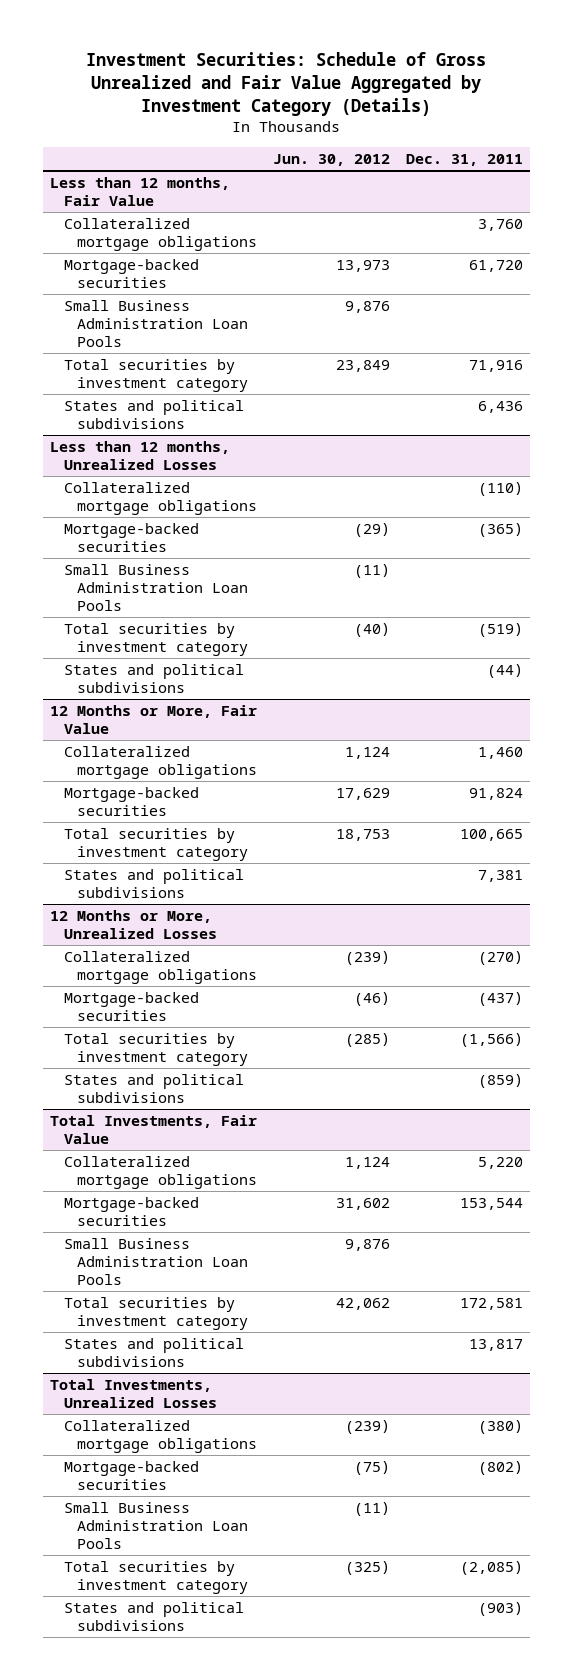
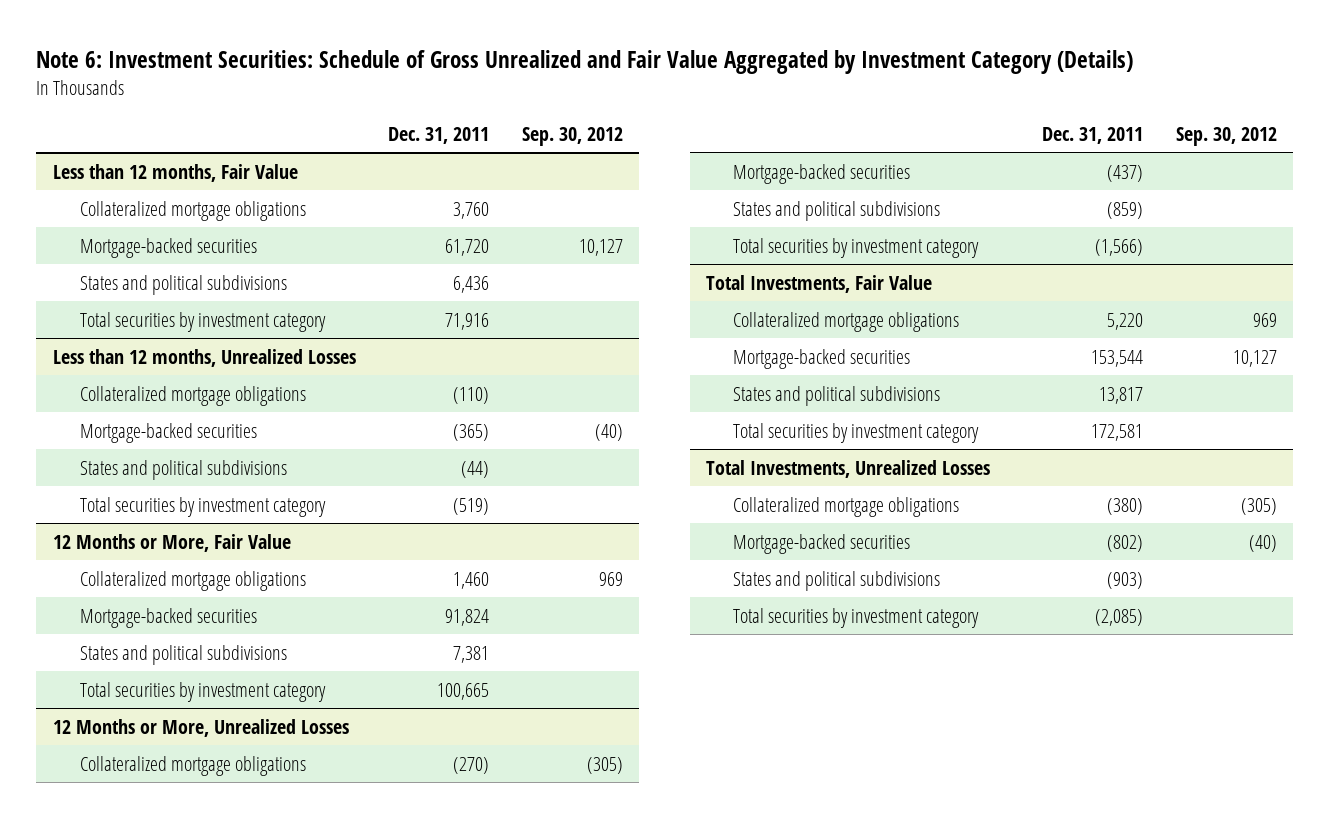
[86,51,487,116] Investment Securities: Schedule of Gross Unrealized and Fair Value Aggregated by Investment Category (Details) -> [36,49,1134,74] Note 6: Investment Securities: Schedule of Gross Unrealized and Fair Value Aggregated by Investment Category (Details)
[272,153,390,166] Jun. 30, 2012 -> none
none -> [522,126,624,146] Sep. 30, 2012
[63,300,249,347] Small Business Administration Loan Pools -> none
[63,359,249,392] Total securities by investment category -> [79,311,326,332] Total securities by investment category
[63,564,249,611] Small Business Administration Loan Pools -> none
[63,623,249,656] Total securities by investment category -> [79,496,326,517] Total securities by investment category
[63,828,249,861] Total securities by investment category -> [79,681,326,702] Total securities by investment category
[63,1033,249,1066] Total securities by investment category -> [733,237,980,258] Total securities by investment category
[63,1238,249,1285] Small Business Administration Loan Pools -> none
[63,1297,249,1330] Total securities by investment category -> [733,422,980,443] Total securities by investment category
[63,1502,249,1549] Small Business Administration Loan Pools -> none
[63,1561,249,1594] Total securities by investment category -> [733,607,980,628] Total securities by investment category

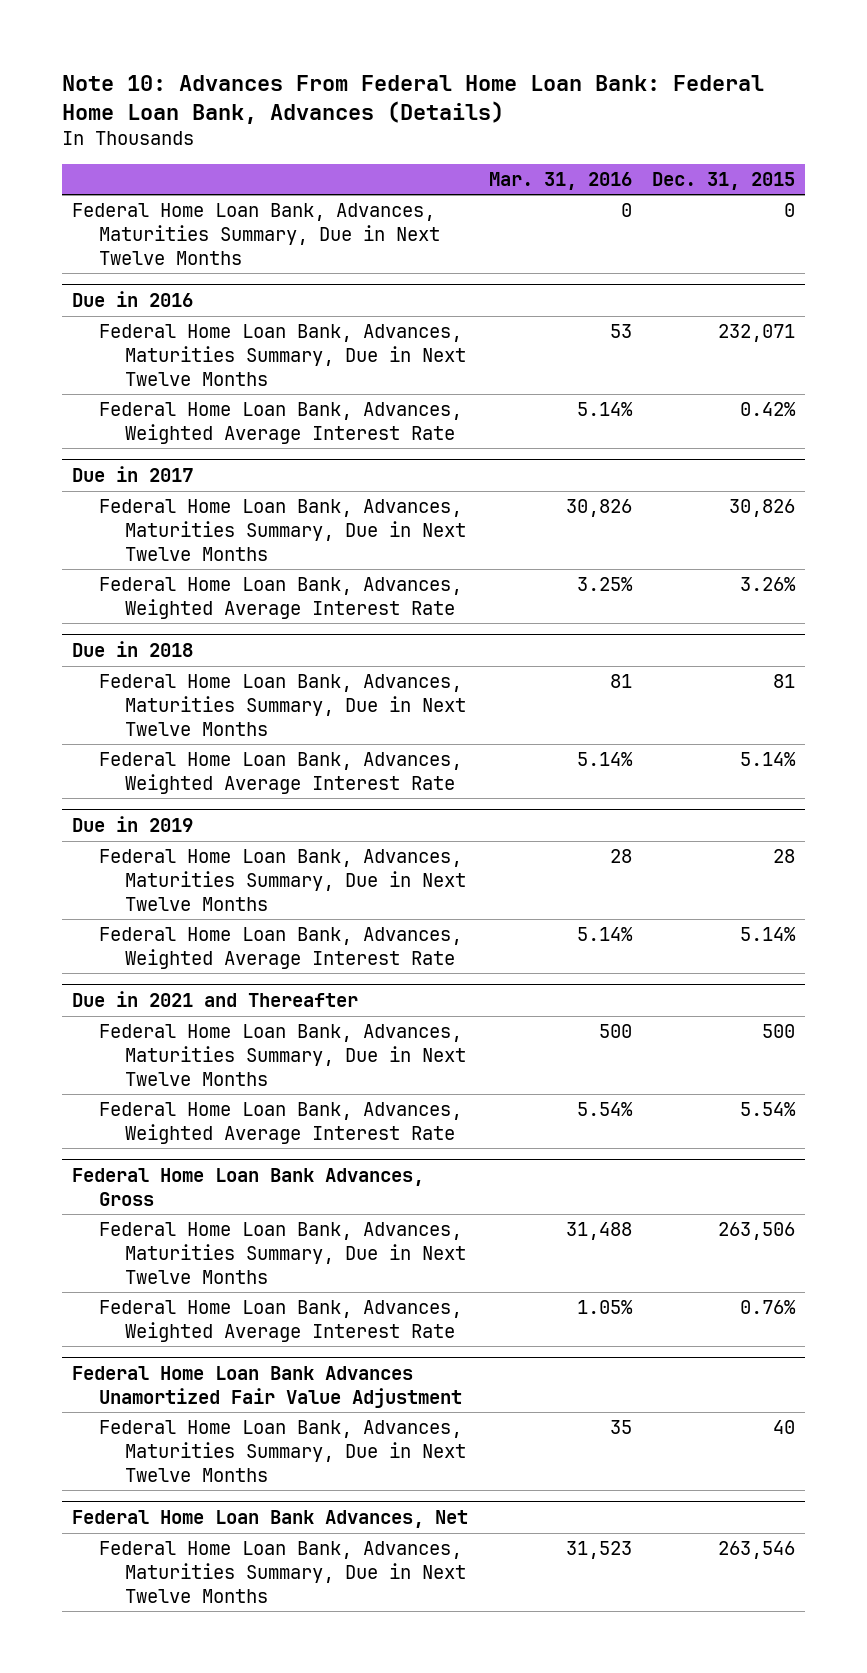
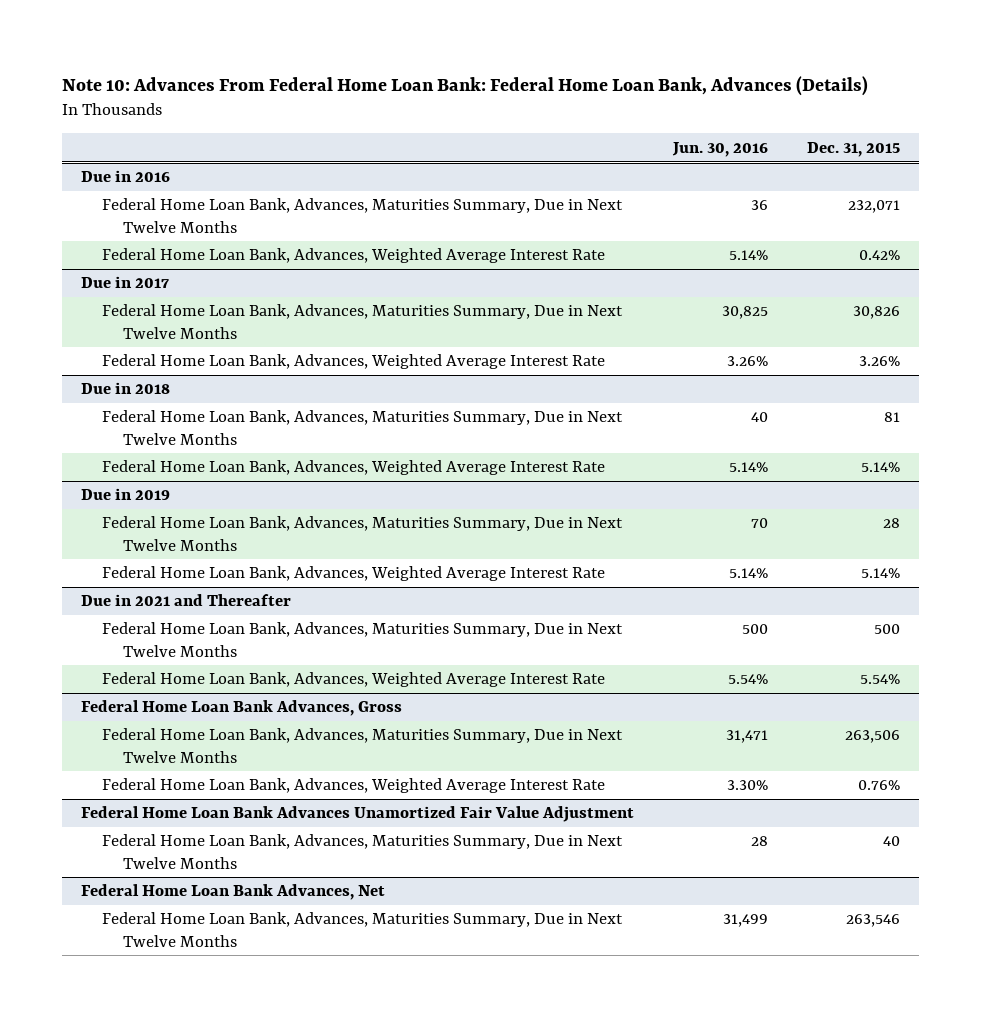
[488,171,632,190] Mar. 31, 2016 -> none
none -> [672,141,769,157] Jun. 30, 2016
[72,203,440,265] Federal Home Loan Bank, Advances, Maturities Summary, Due in Next Twelve Months -> none

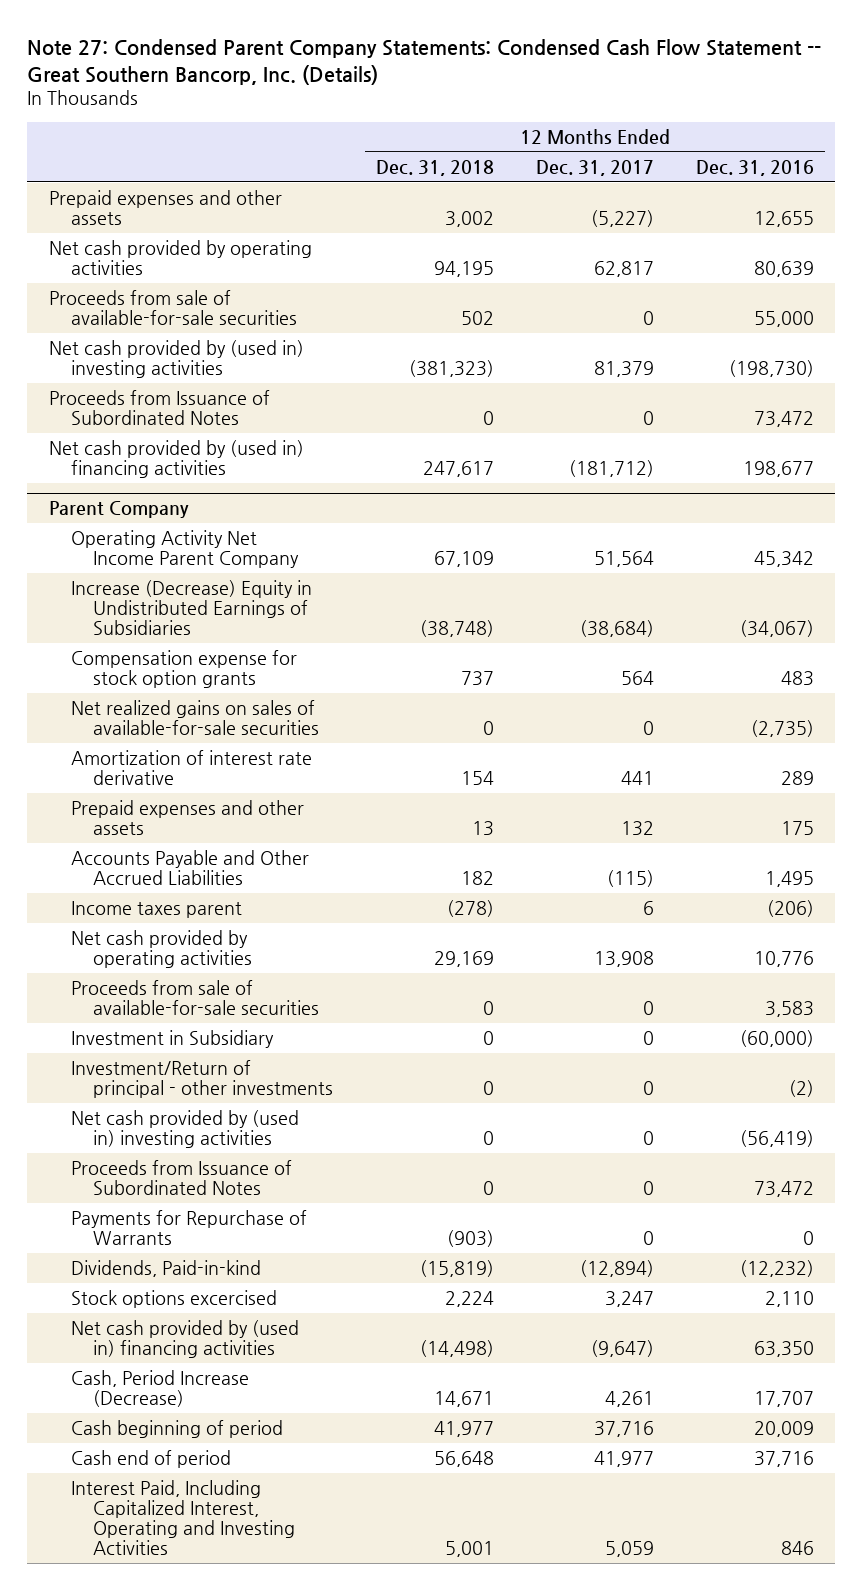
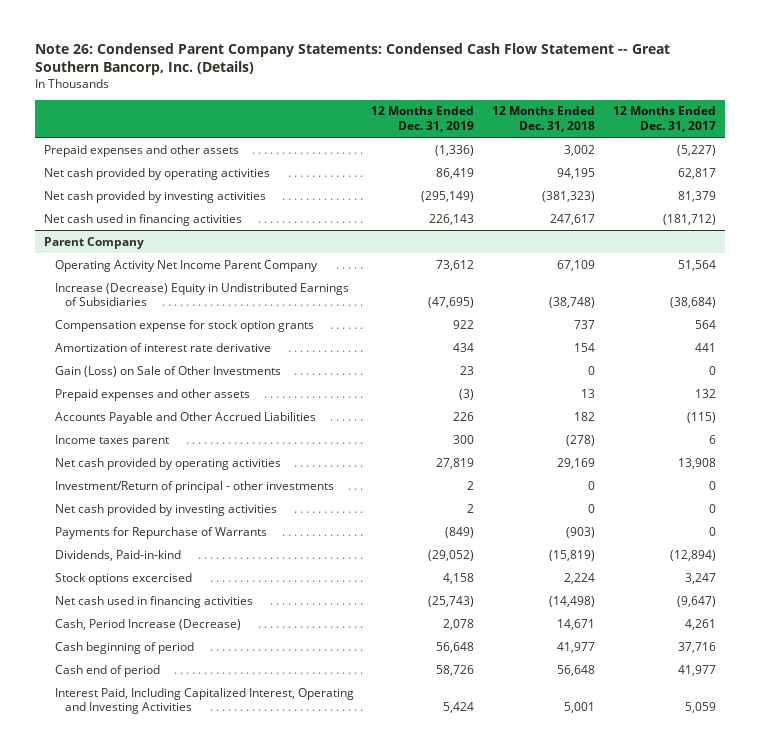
[27,39,822,86] Note 27: Condensed Parent Company Statements: Condensed Cash Flow Statement -- Great Southern Bancorp, Inc. (Details) -> [35,42,671,75] Note 26: Condensed Parent Company Statements: Condensed Cash Flow Statement -- Great Southern Bancorp, Inc. (Details)
[696,159,815,176] Dec. 31, 2016 -> none
none -> [371,106,475,132] 12 Months Ended Dec. 31, 2019
[48,290,297,326] Proceeds from sale of available-for-sale securities -> none
[48,390,270,426] Proceeds from Issuance of Subordinated Notes -> none
[48,340,304,379] Net cash provided by (used in) investing activities -> [44,190,267,203] Net cash provided by investing activities
[48,440,304,479] Net cash provided by (used in) financing activities -> [44,213,243,226] Net cash used in financing activities
[70,700,320,736] Net realized gains on sales of available-for-sale securities -> none
none -> [54,365,281,377] Gain (Loss) on Sale of Other Investments
[70,980,320,1016] Proceeds from sale of available-for-sale securities -> none
[70,1030,274,1049] Investment in Subsidiary -> none
[70,1160,292,1196] Proceeds from Issuance of Subordinated Notes -> none
[70,1110,299,1149] Net cash provided by (used in) investing activities -> [54,503,277,516] Net cash provided by investing activities
[70,1320,299,1359] Net cash provided by (used in) financing activities -> [54,595,253,608] Net cash used in financing activities

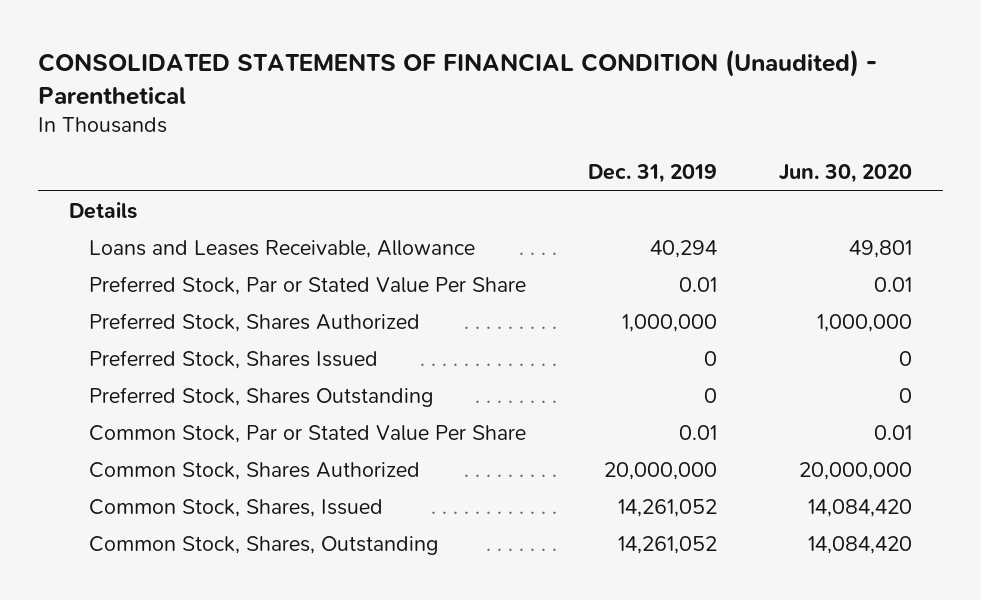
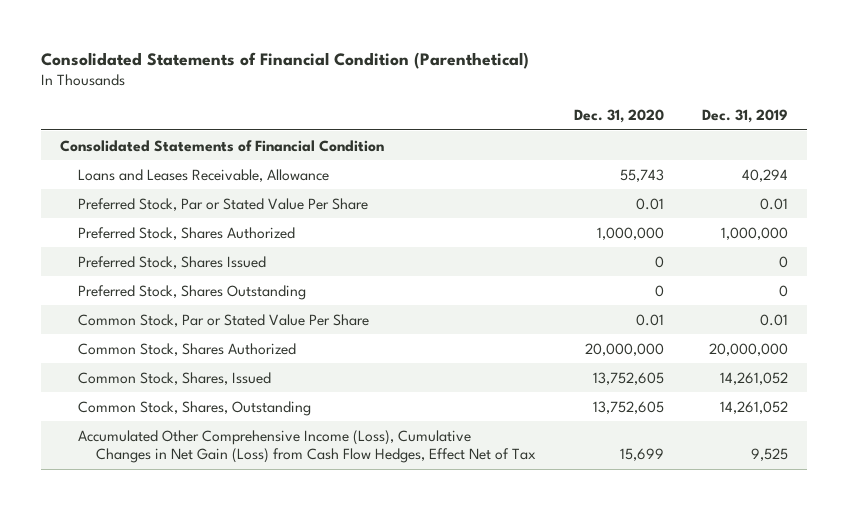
[37,48,877,105] CONSOLIDATED STATEMENTS OF FINANCIAL CONDITION (Unaudited) - Parenthetical -> [40,51,529,69] Consolidated Statements of Financial Condition (Parenthetical)
[779,164,913,184] Jun. 30, 2020 -> none
none -> [573,109,664,124] Dec. 31, 2020
[68,201,137,219] Details -> none
none -> [60,139,385,152] Consolidated Statements of Financial Condition
none -> [77,429,536,464] Accumulated Other Comprehensive Income (Loss), Cumulative Changes in Net Gain (Loss) from Cash Flow Hedges, Effect Net of Tax

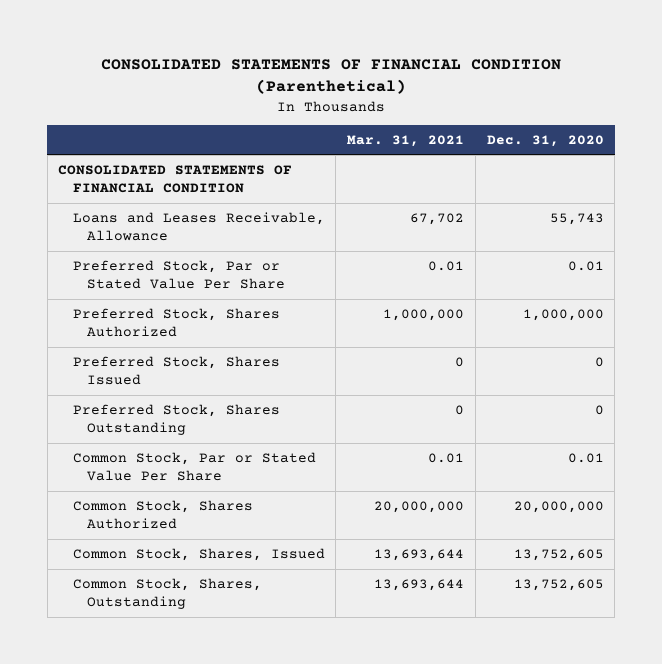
[40,51,529,69] Consolidated Statements of Financial Condition (Parenthetical) -> [100,59,561,95] CONSOLIDATED STATEMENTS OF FINANCIAL CONDITION (Parenthetical)
[701,109,788,124] Dec. 31, 2019 -> none
none -> [347,134,465,147] Mar. 31, 2021
[60,139,385,152] Consolidated Statements of Financial Condition -> [58,164,293,194] CONSOLIDATED STATEMENTS OF FINANCIAL CONDITION
[77,429,536,464] Accumulated Other Comprehensive Income (Loss), Cumulative Changes in Net Gain (Loss) from Cash Flow Hedges, Effect Net of Tax -> none

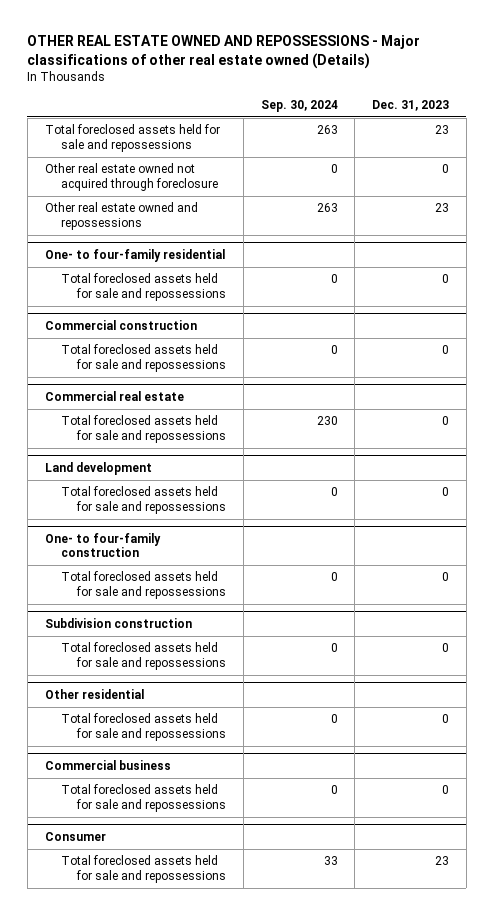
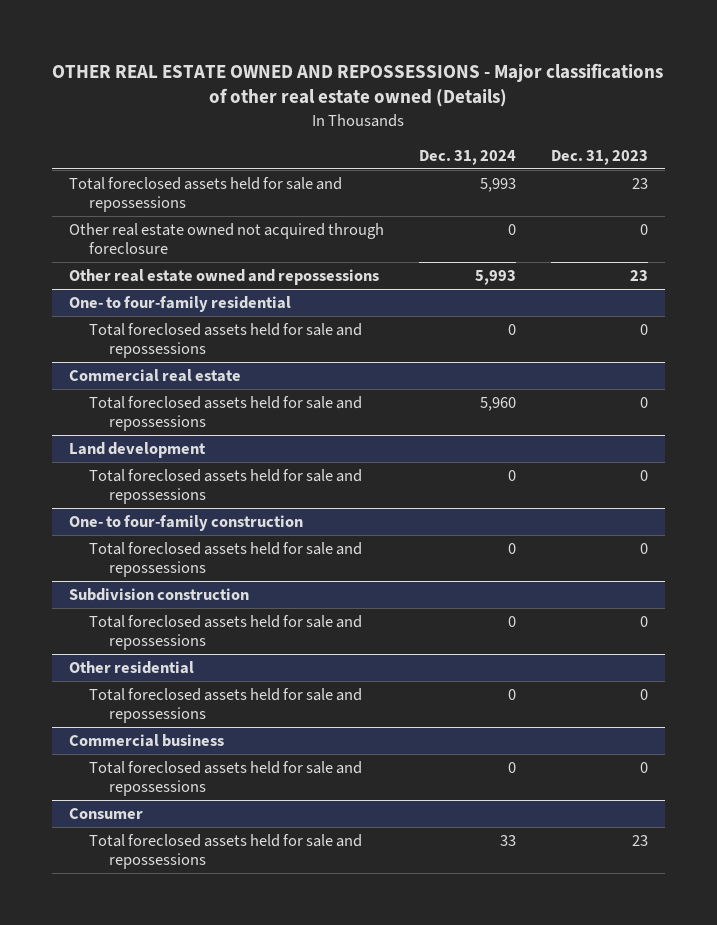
[260,100,338,113] Sep. 30, 2024 -> none
none -> [418,149,516,165] Dec. 31, 2024
[44,319,197,330] Commercial construction -> none
[60,344,227,373] Total foreclosed assets held for sale and repossessions -> none

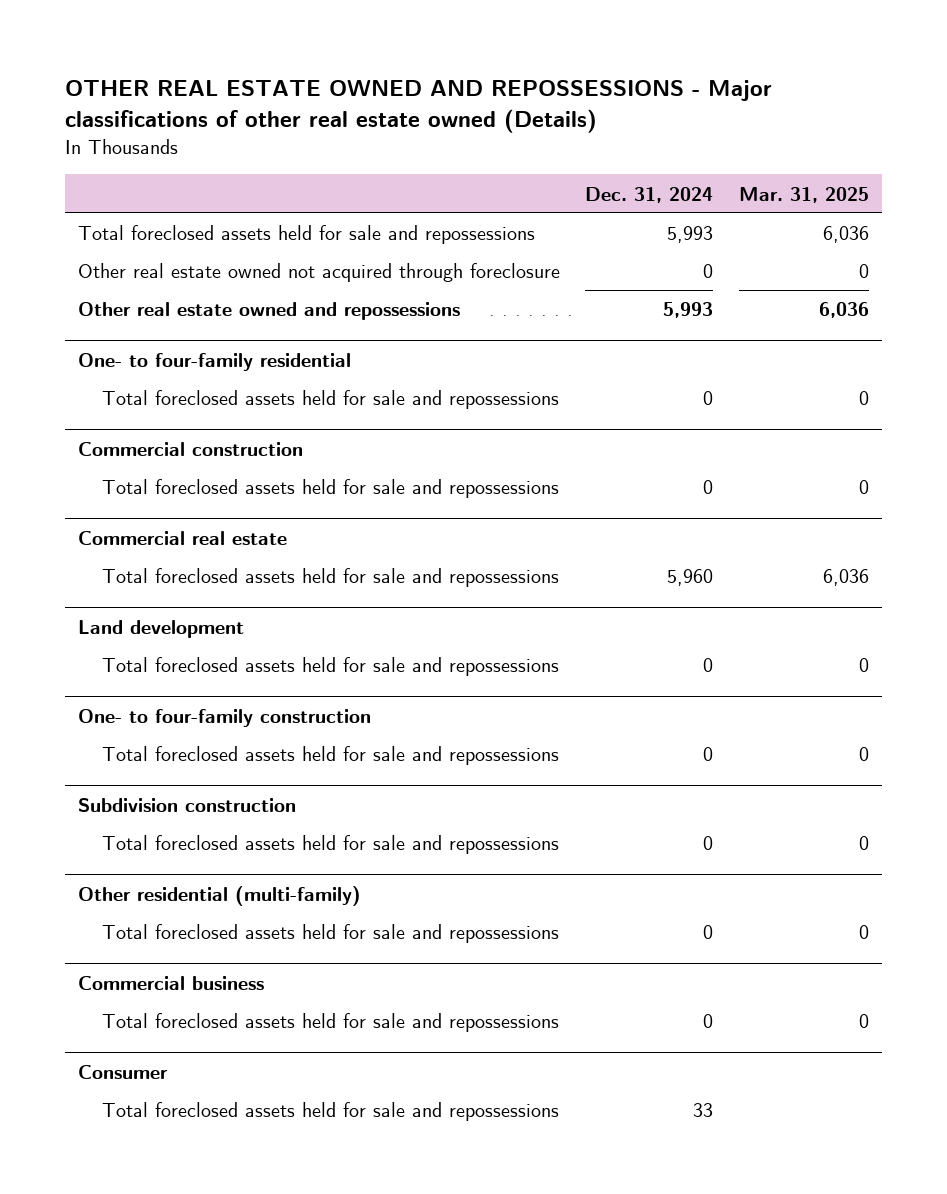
[550,149,648,165] Dec. 31, 2023 -> none
none -> [738,186,869,203] Mar. 31, 2025
none -> [78,441,304,456] Commercial construction
none -> [101,479,559,499] Total foreclosed assets held for sale and repossessions
[69,660,195,674] Other residential -> [78,885,362,906] Other residential (multi-family)

